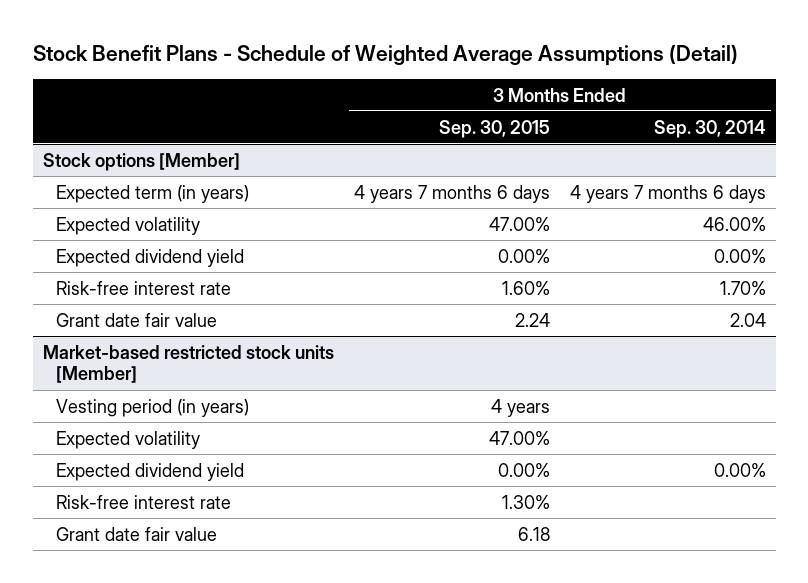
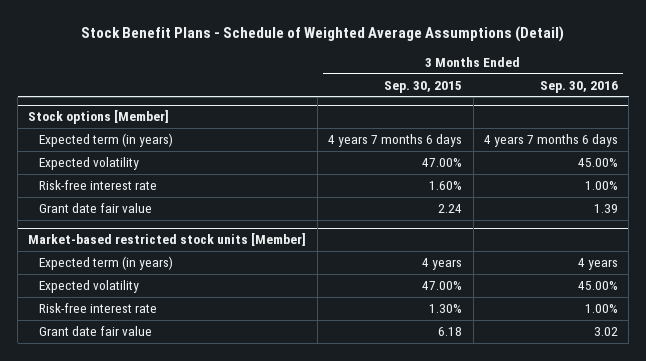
[653,119,766,138] Sep. 30, 2014 -> none
none -> [539,80,618,93] Sep. 30, 2016
[56,248,245,267] Expected dividend yield -> none
[56,398,250,417] Vesting period (in years) -> none
none -> [38,255,173,270] Expected term (in years)
[56,462,245,481] Expected dividend yield -> none

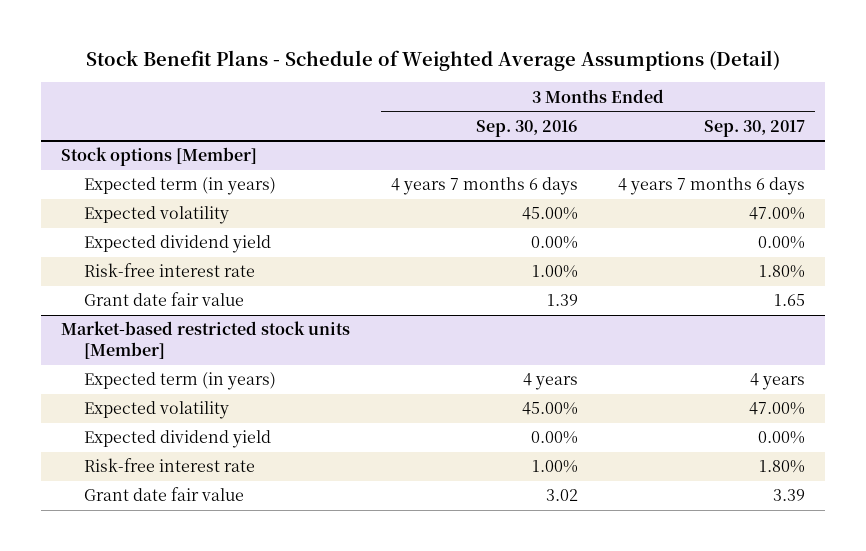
[384,80,463,93] Sep. 30, 2015 -> none
none -> [703,119,805,137] Sep. 30, 2017
none -> [84,235,272,254] Expected dividend yield
none -> [84,430,272,449] Expected dividend yield

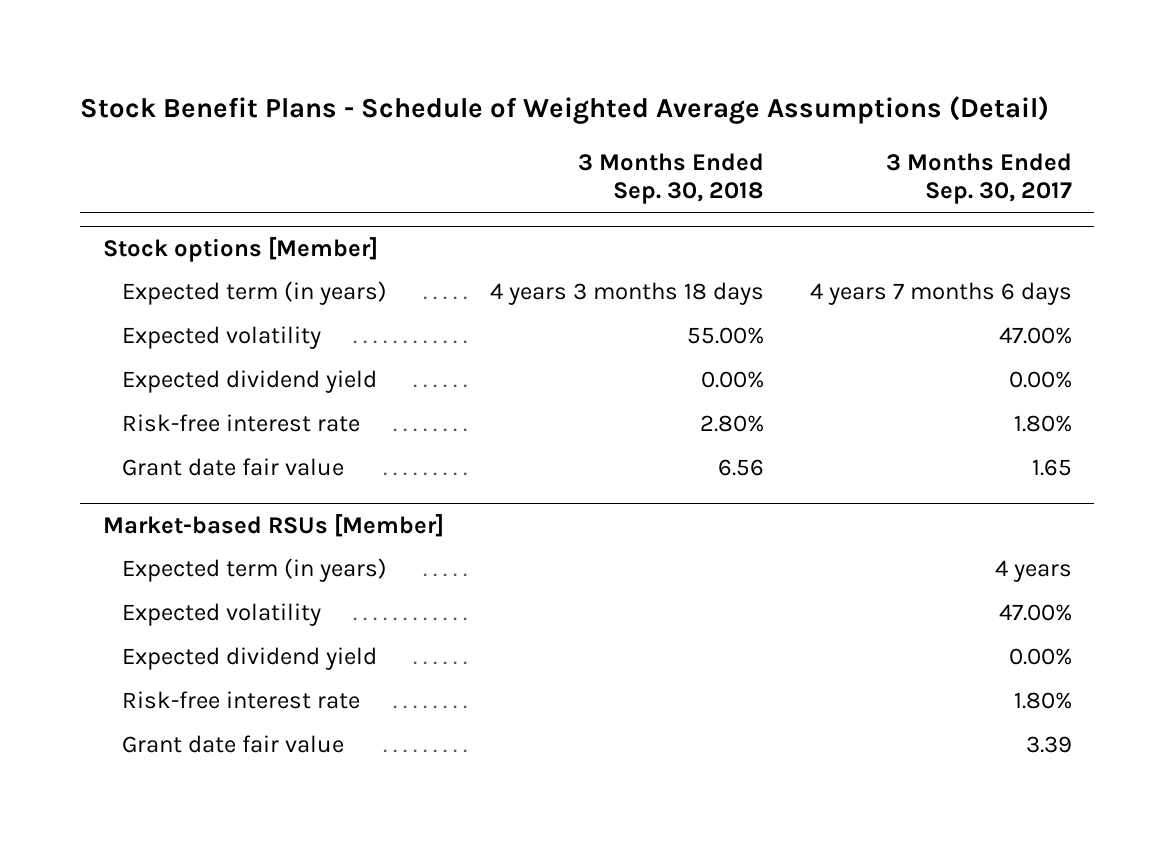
[475,119,578,137] Sep. 30, 2016 -> none
none -> [577,153,764,204] 3 Months Ended Sep. 30, 2018
[61,321,351,359] Market-based restricted stock units [Member] -> [103,514,445,538] Market-based RSUs [Member]

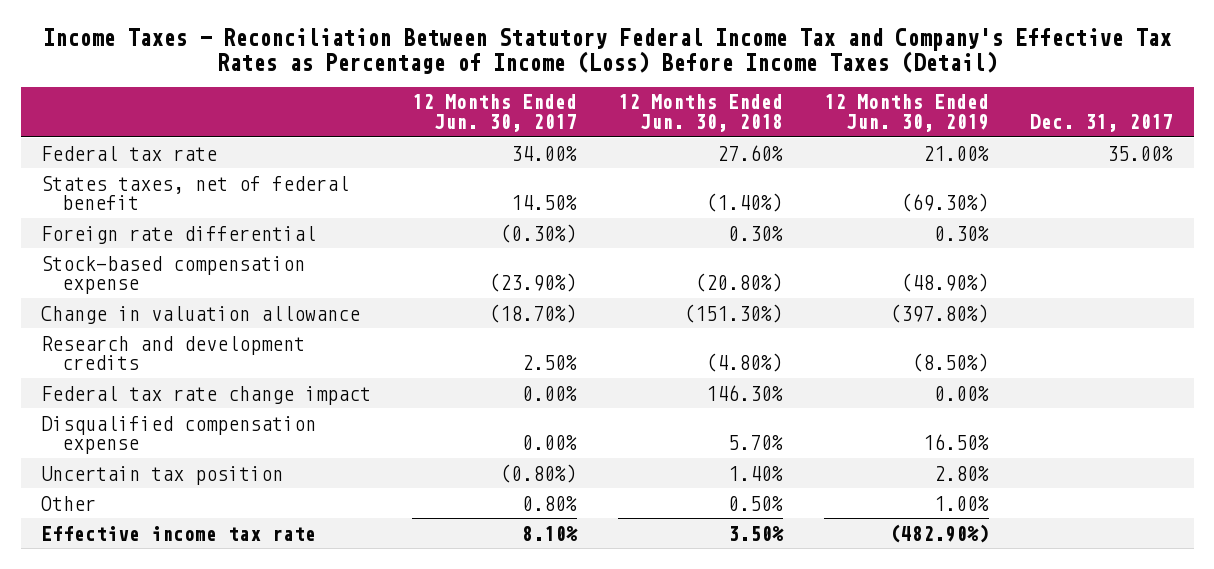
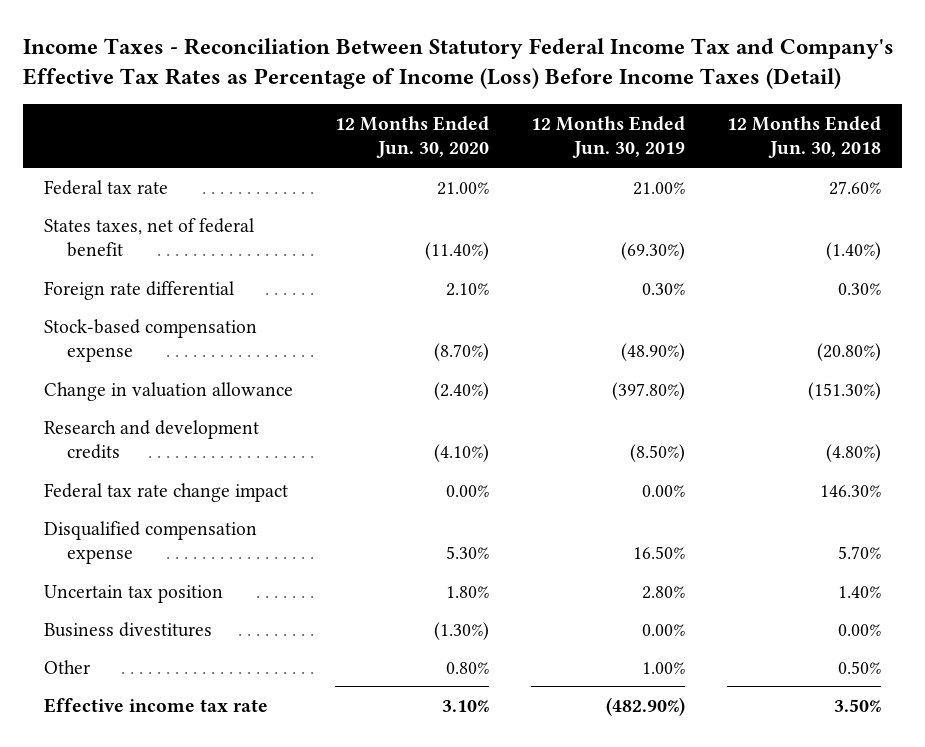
[412,94,578,132] 12 Months Ended Jun. 30, 2017 -> none
[1030,113,1174,132] Dec. 31, 2017 -> none
none -> [335,115,490,159] 12 Months Ended Jun. 30, 2020
none -> [44,621,213,637] Business divestitures

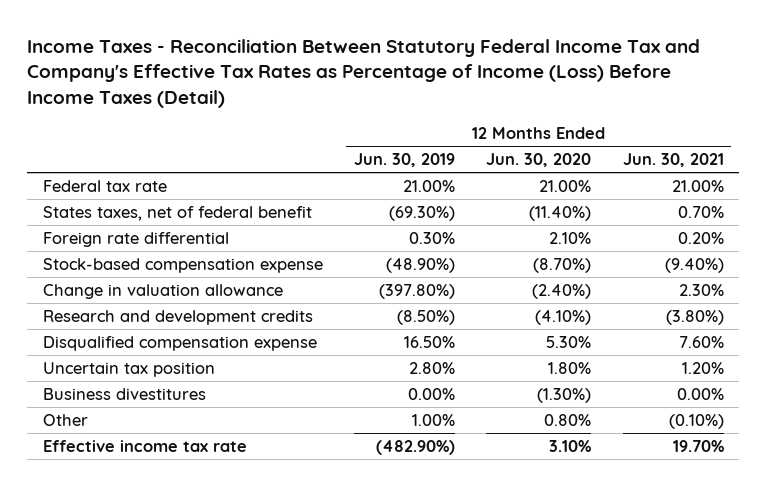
[727,115,882,159] 12 Months Ended Jun. 30, 2018 -> none
none -> [622,153,724,168] Jun. 30, 2021
[44,482,289,502] Federal tax rate change impact -> none

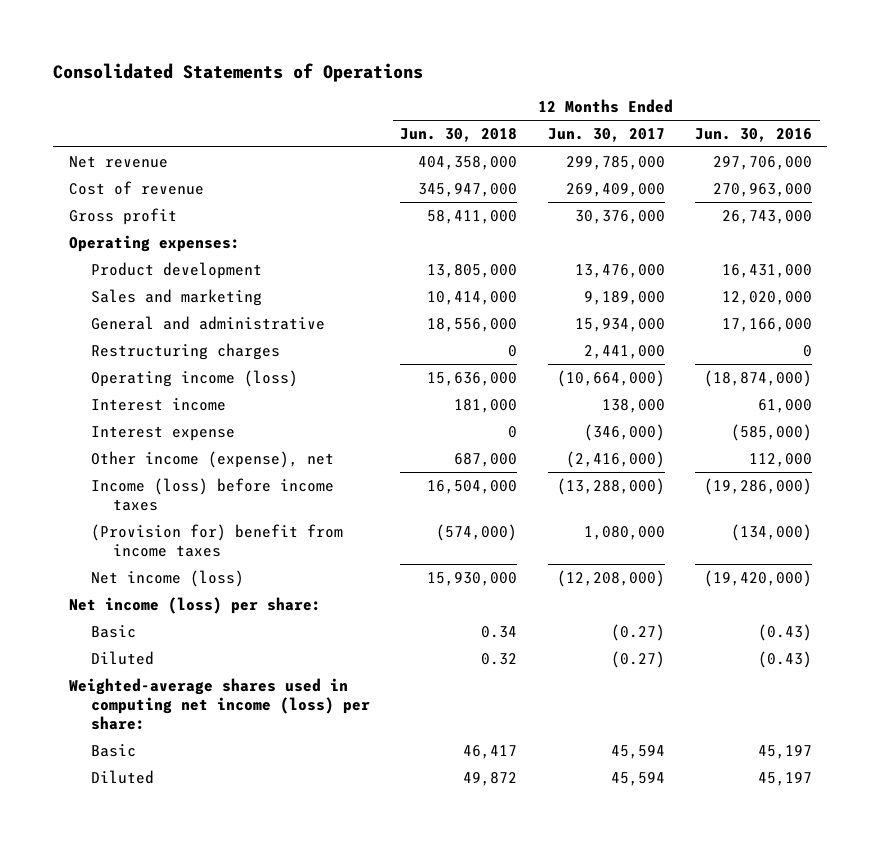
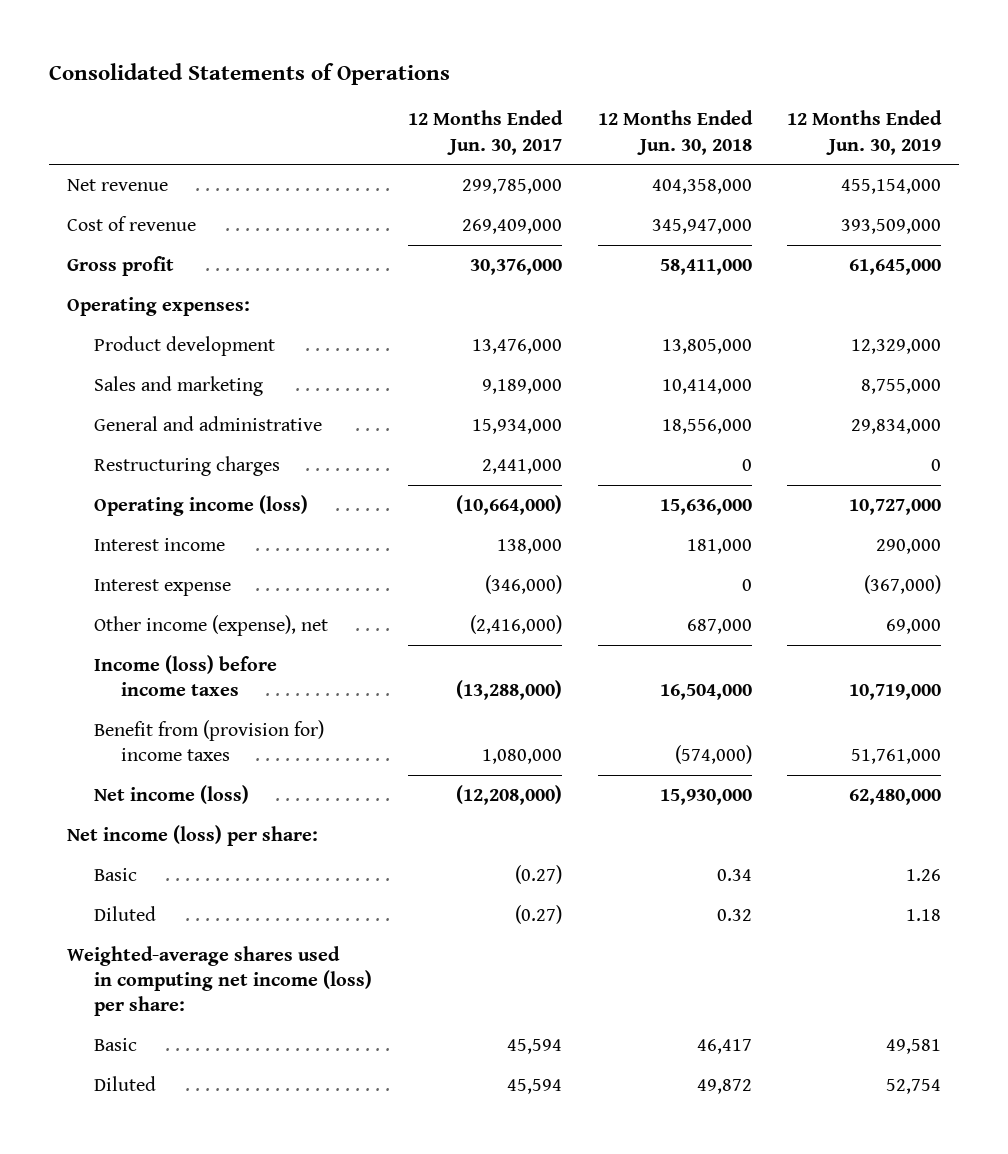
[695,127,813,142] Jun. 30, 2016 -> none
none -> [787,110,943,155] 12 Months Ended Jun. 30, 2019
[90,523,343,557] (Provision for) benefit from income taxes -> [94,719,325,762] Benefit from (provision for) income taxes

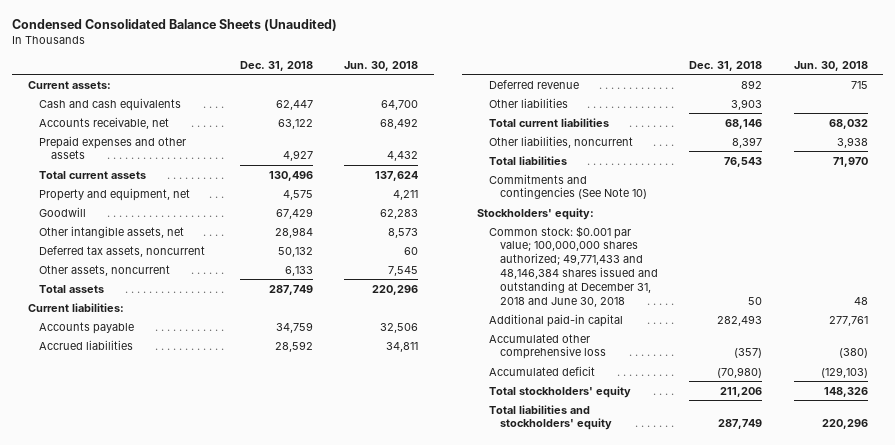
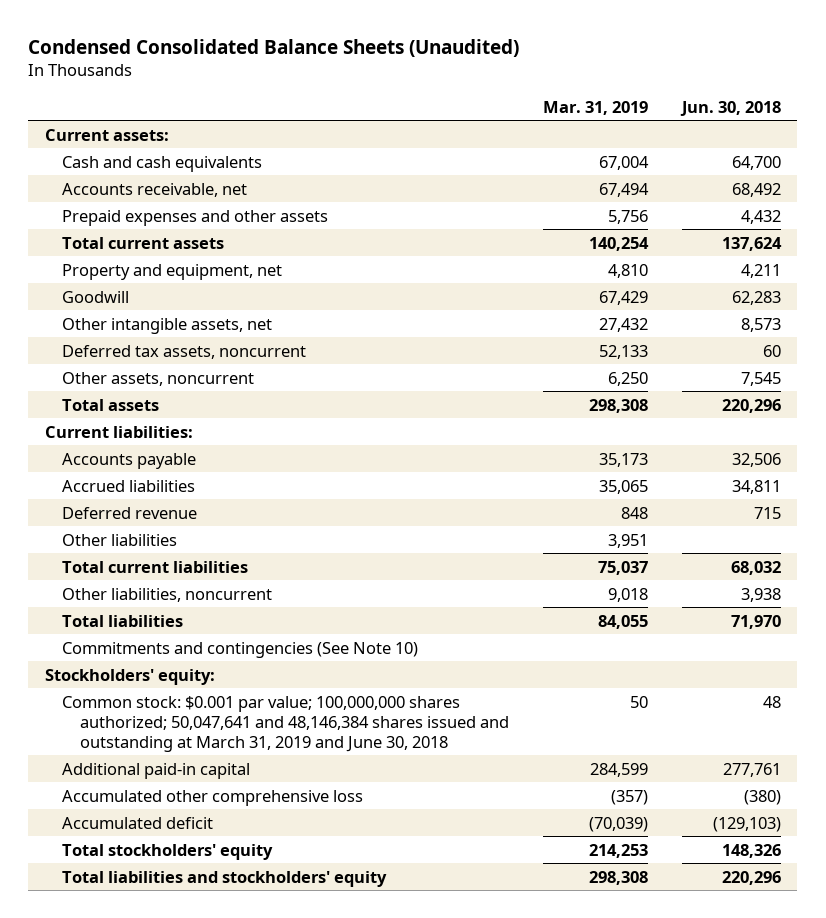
[239,60,313,71] Dec. 31, 2018 -> none
none -> [542,100,648,115] Mar. 31, 2019
[488,225,659,307] Common stock: $0.001 par value; 100,000,000 shares authorized; 49,771,433 and 48,146,384 shares issued and outstanding at December 31, 2018 and June 30, 2018 -> [62,695,509,752] Common stock: $0.001 par value; 100,000,000 shares authorized; 50,047,641 and 48,146,384 shares issued and outstanding at March 31, 2019 and June 30, 2018

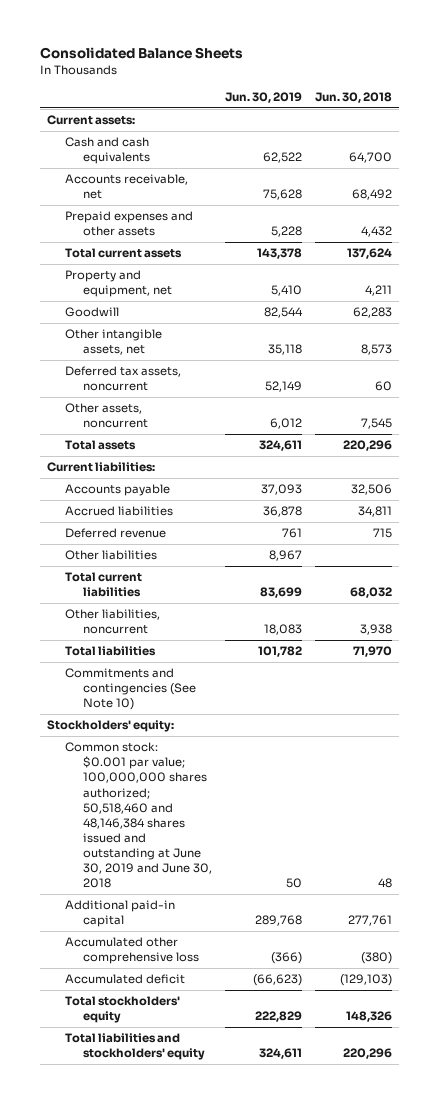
[28,38,520,57] Condensed Consolidated Balance Sheets (Unaudited) -> [40,47,244,60] Consolidated Balance Sheets
[542,100,648,115] Mar. 31, 2019 -> none
none -> [225,92,303,104] Jun. 30, 2019
[62,695,509,752] Common stock: $0.001 par value; 100,000,000 shares authorized; 50,047,641 and 48,146,384 shares issued and outstanding at March 31, 2019 and June 30, 2018 -> [64,742,212,889] Common stock: $0.001 par value; 100,000,000 shares authorized; 50,518,460 and 48,146,384 shares issued and outstanding at June 30, 2019 and June 30, 2018

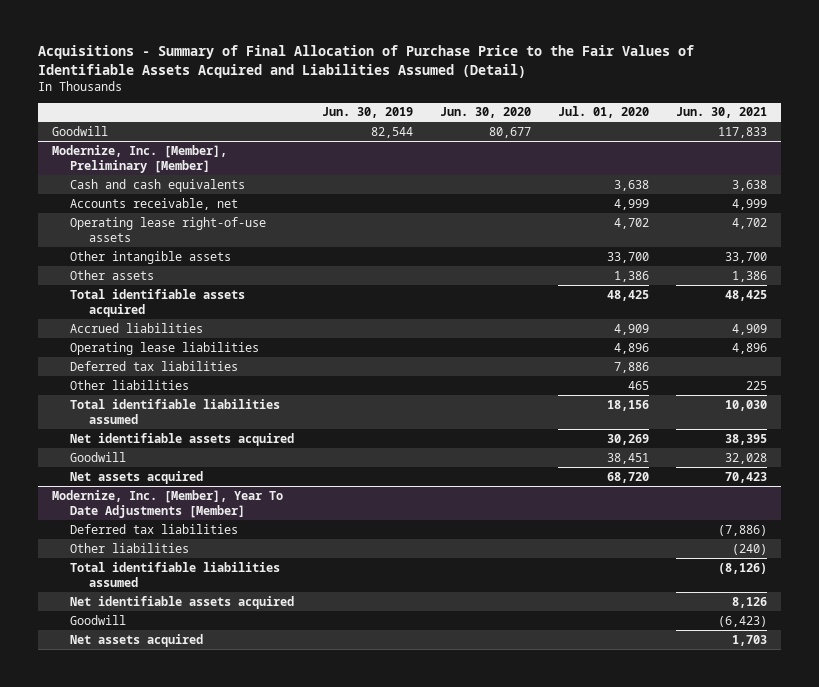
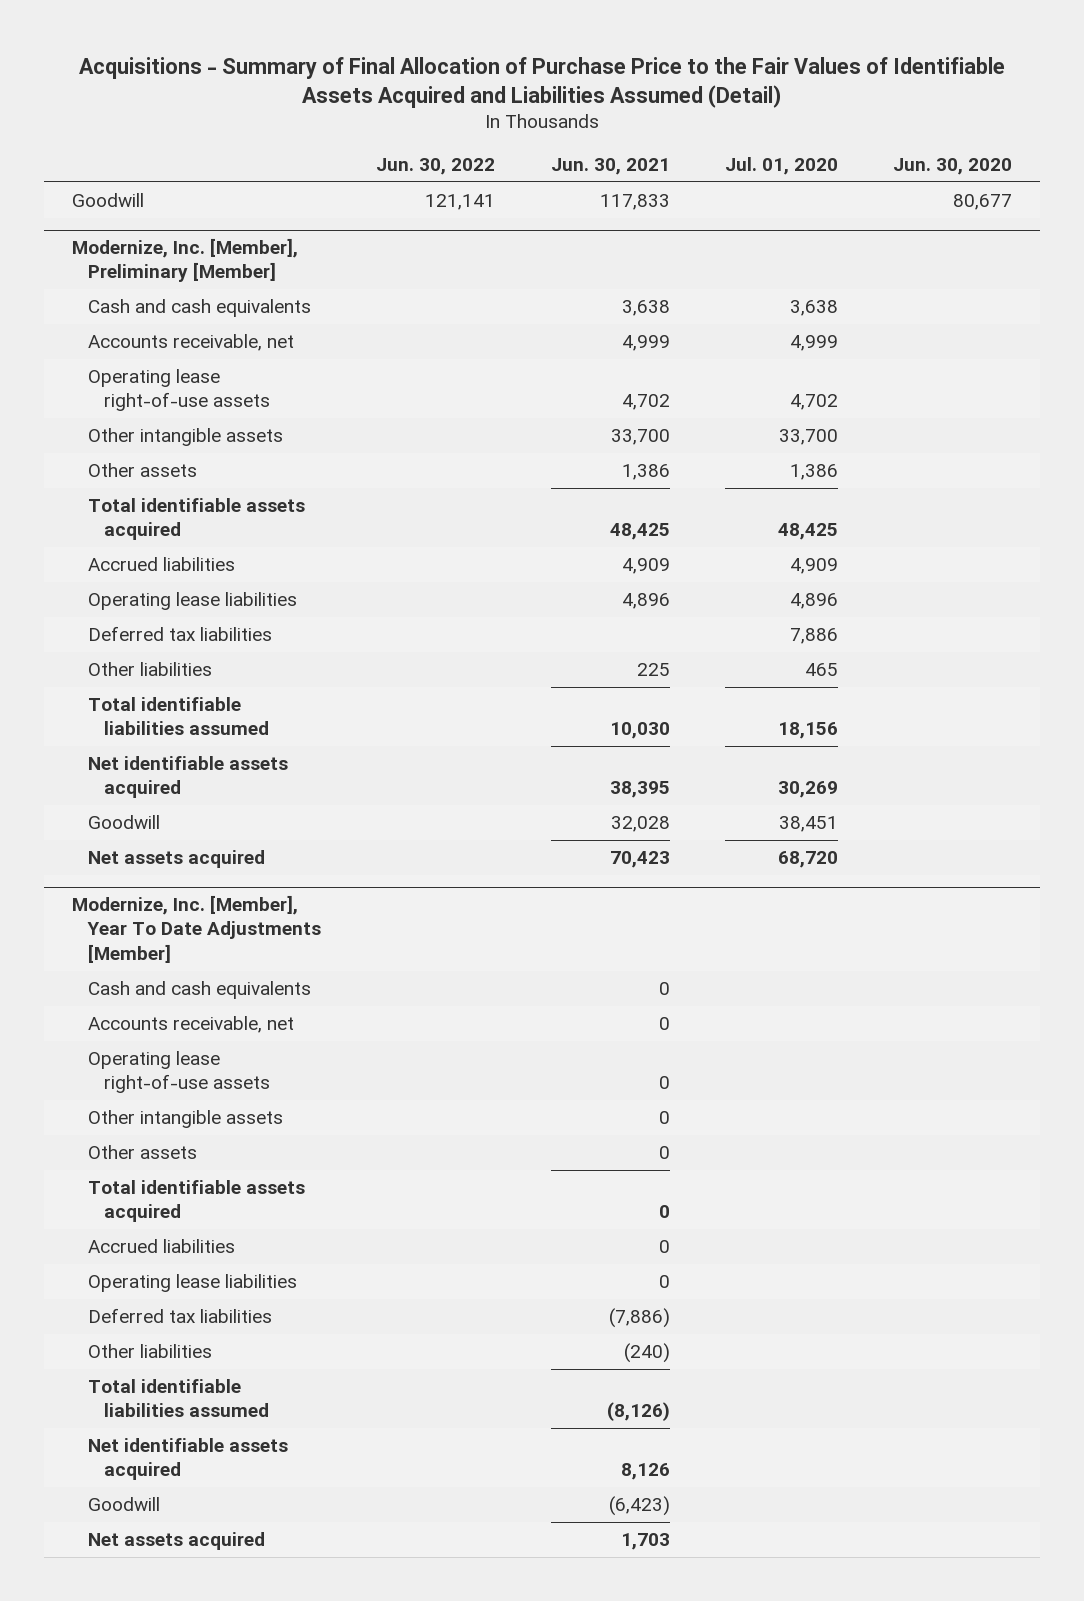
[321,107,413,119] Jun. 30, 2019 -> none
none -> [376,157,496,175] Jun. 30, 2022
none -> [88,981,312,1000] Cash and cash equivalents
none -> [88,1016,295,1034] Accounts receivable, net
none -> [88,1051,271,1094] Operating lease right-of-use assets
none -> [88,1110,284,1129] Other intangible assets
none -> [88,1145,198,1160] Other assets
none -> [88,1180,306,1223] Total identifiable assets acquired
none -> [88,1239,236,1254] Accrued liabilities
none -> [88,1274,298,1293] Operating lease liabilities

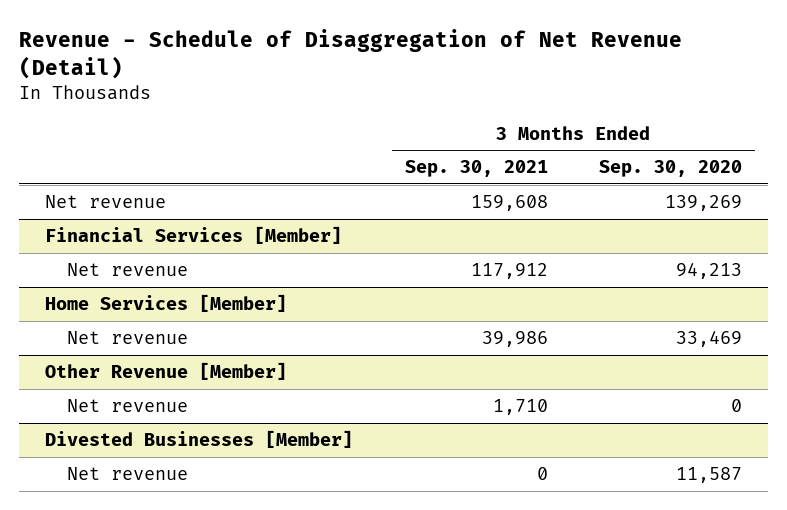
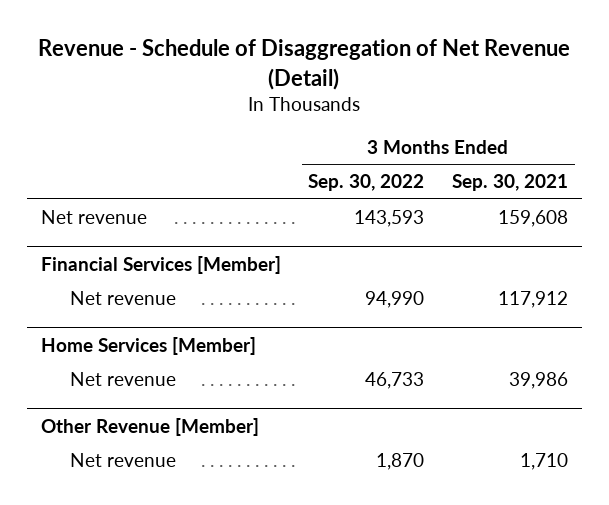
[599,160,743,178] Sep. 30, 2020 -> none
none -> [308,174,425,192] Sep. 30, 2022
[44,430,353,449] Divested Businesses [Member] -> none
[66,467,188,481] Net revenue -> none

